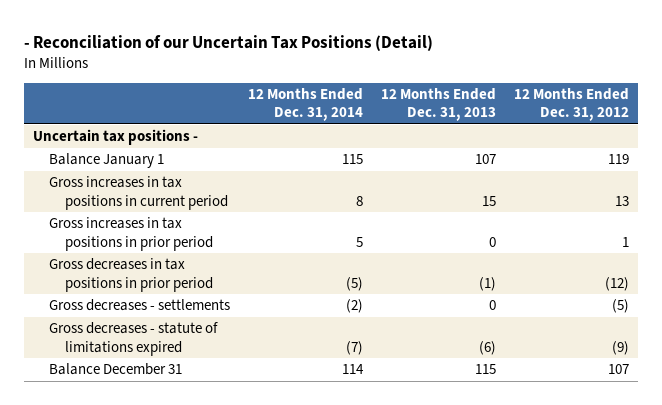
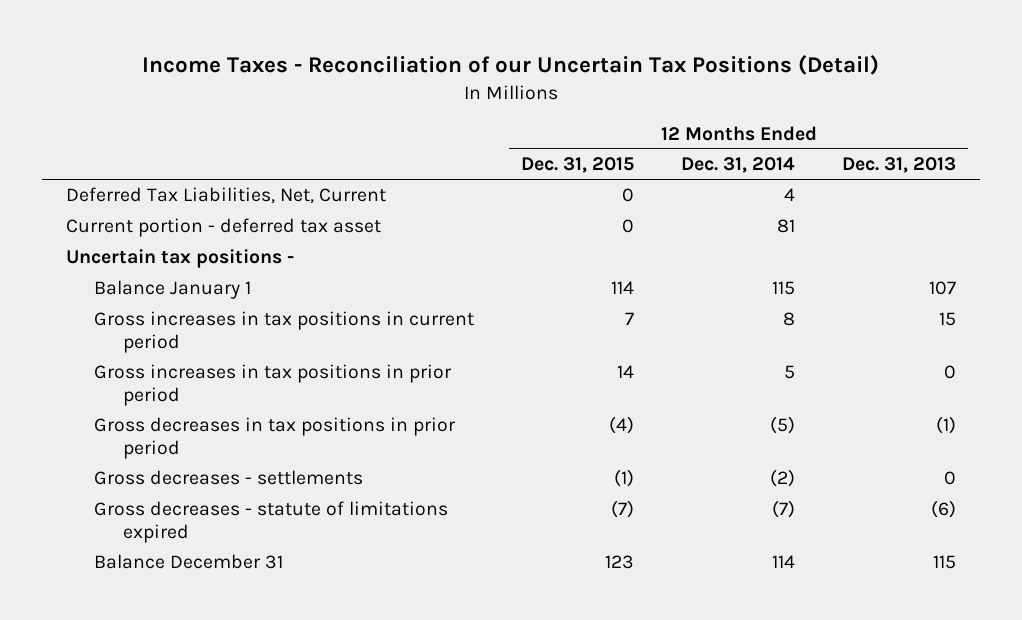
[24,34,434,51] - Reconciliation of our Uncertain Tax Positions (Detail) -> [141,55,879,76] Income Taxes - Reconciliation of our Uncertain Tax Positions (Detail)
[513,87,629,122] 12 Months Ended Dec. 31, 2012 -> none
none -> [521,157,635,174] Dec. 31, 2015
none -> [65,187,386,205] Deferred Tax Liabilities, Net, Current
none -> [65,218,381,238] Current portion - deferred tax asset

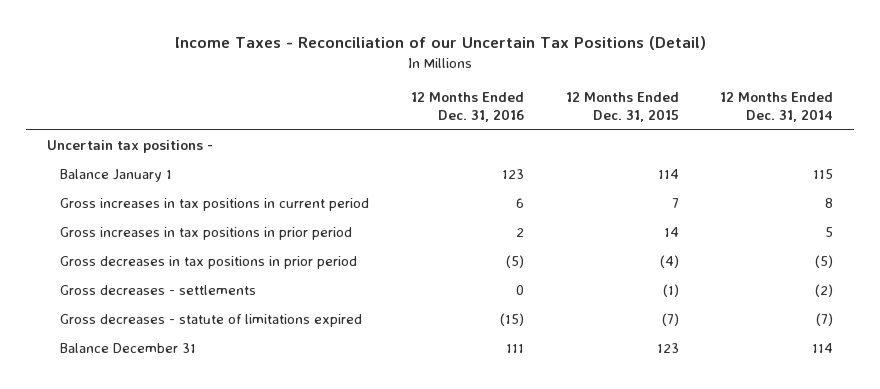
[842,157,957,174] Dec. 31, 2013 -> none
none -> [410,92,524,123] 12 Months Ended Dec. 31, 2016
[65,187,386,205] Deferred Tax Liabilities, Net, Current -> none
[65,218,381,238] Current portion - deferred tax asset -> none

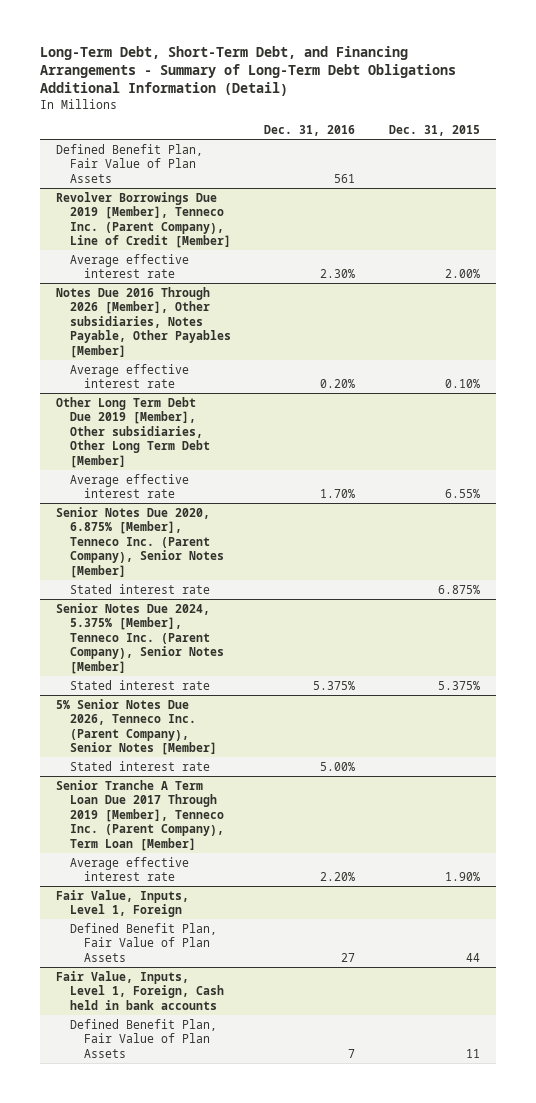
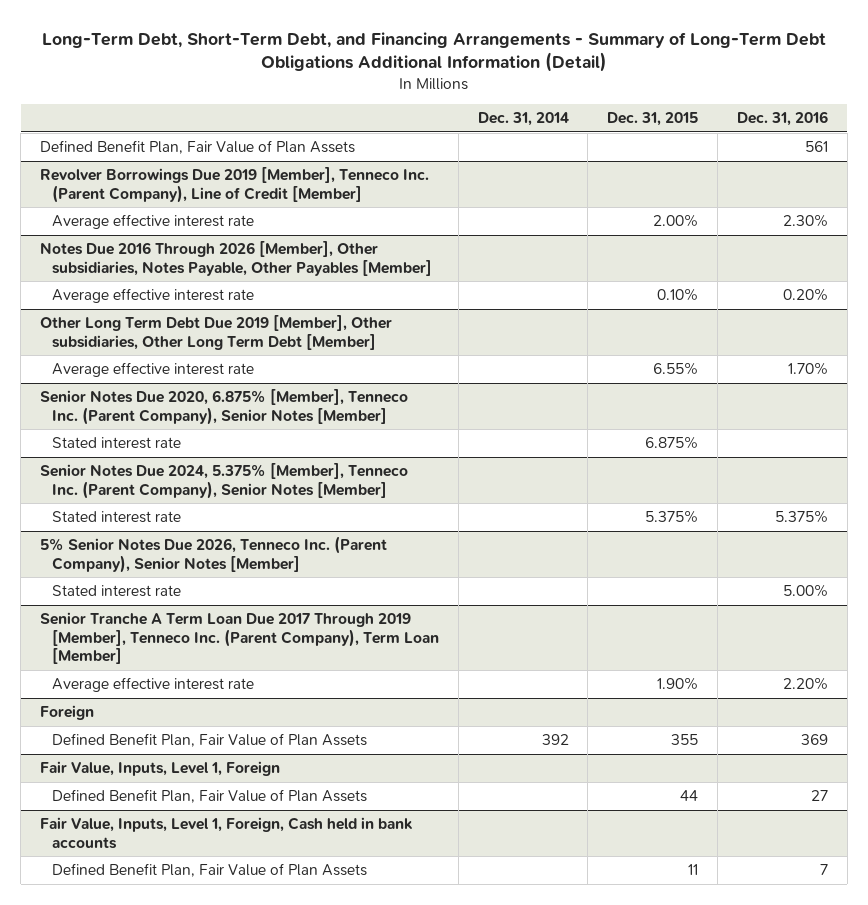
none -> [477,112,569,127] Dec. 31, 2014
none -> [40,705,95,721] Foreign
none -> [52,733,368,748] Defined Benefit Plan, Fair Value of Plan Assets

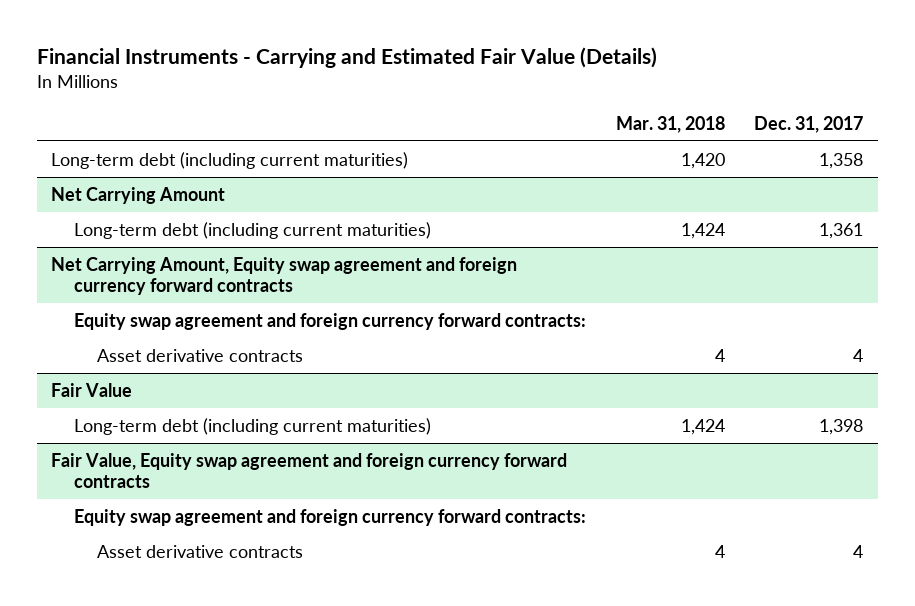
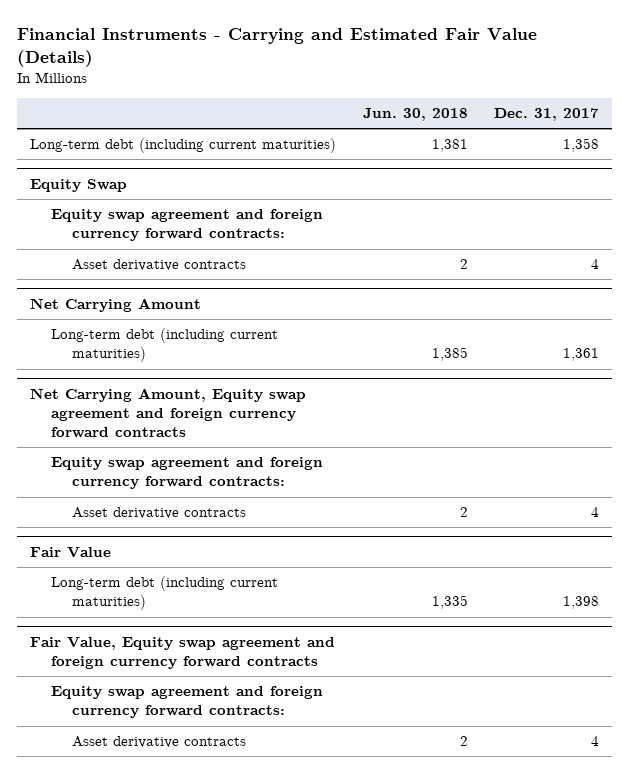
[615,115,725,133] Mar. 31, 2018 -> none
none -> [362,107,468,121] Jun. 30, 2018
none -> [30,178,128,192] Equity Swap
none -> [50,209,323,242] Equity swap agreement and foreign currency forward contracts:
none -> [71,259,246,272] Asset derivative contracts

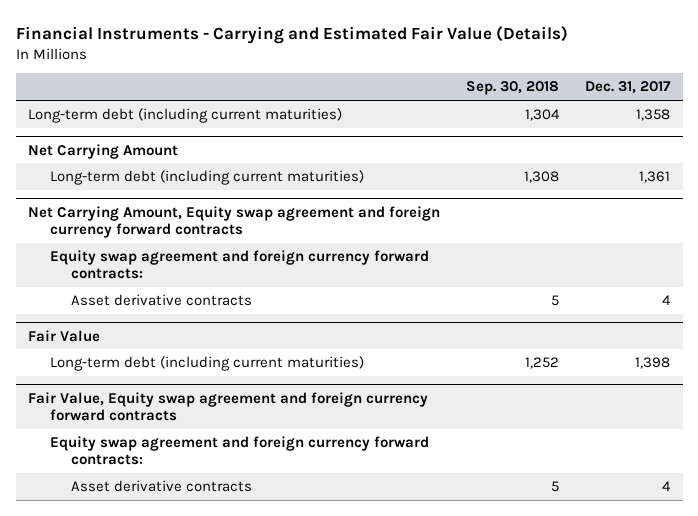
[362,107,468,121] Jun. 30, 2018 -> none
none -> [466,81,560,96] Sep. 30, 2018
[30,178,128,192] Equity Swap -> none
[50,209,323,242] Equity swap agreement and foreign currency forward contracts: -> none
[71,259,246,272] Asset derivative contracts -> none

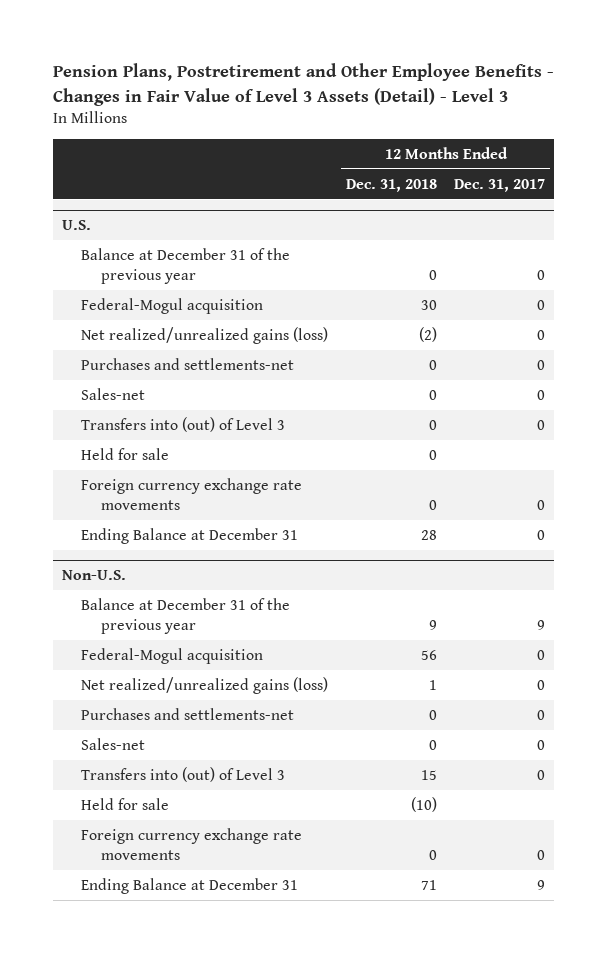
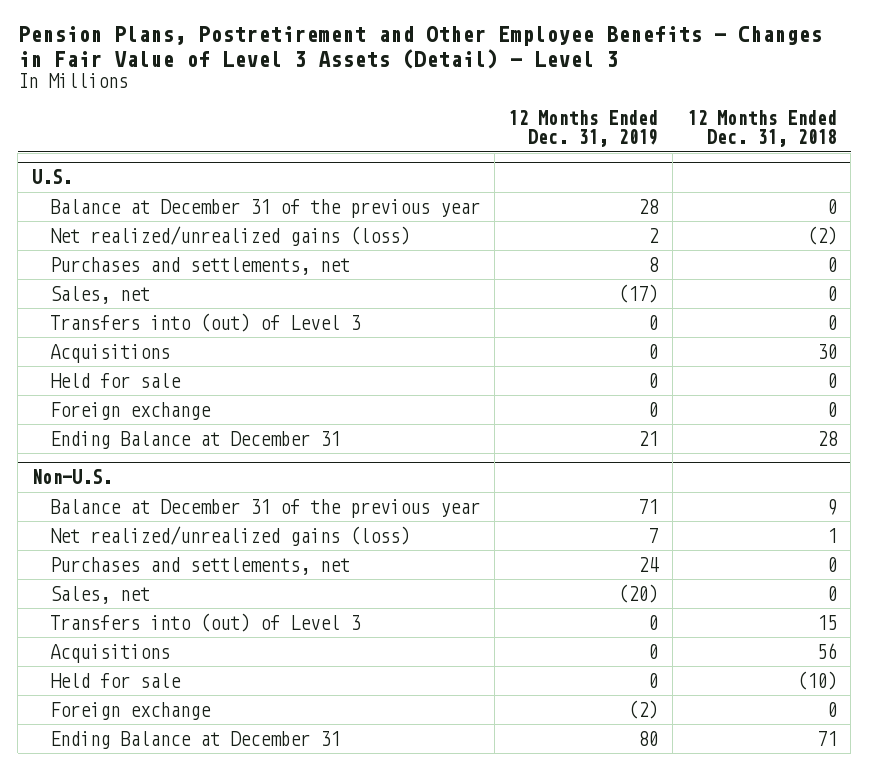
[454,178,546,192] Dec. 31, 2017 -> none
none -> [508,110,659,148] 12 Months Ended Dec. 31, 2019
[81,297,264,314] Federal-Mogul acquisition -> none
[81,357,295,370] Purchases and settlements-net -> [50,256,351,275] Purchases and settlements, net
[81,387,146,400] Sales-net -> [50,285,151,304] Sales, net
none -> [50,343,171,363] Acquisitions
[81,477,303,510] Foreign currency exchange rate movements -> [50,401,212,420] Foreign exchange
[81,647,264,664] Federal-Mogul acquisition -> none
[81,707,295,720] Purchases and settlements-net -> [50,556,351,575] Purchases and settlements, net
[81,737,146,750] Sales-net -> [50,585,151,604] Sales, net
none -> [50,643,171,663] Acquisitions
[81,827,303,860] Foreign currency exchange rate movements -> [50,701,212,720] Foreign exchange

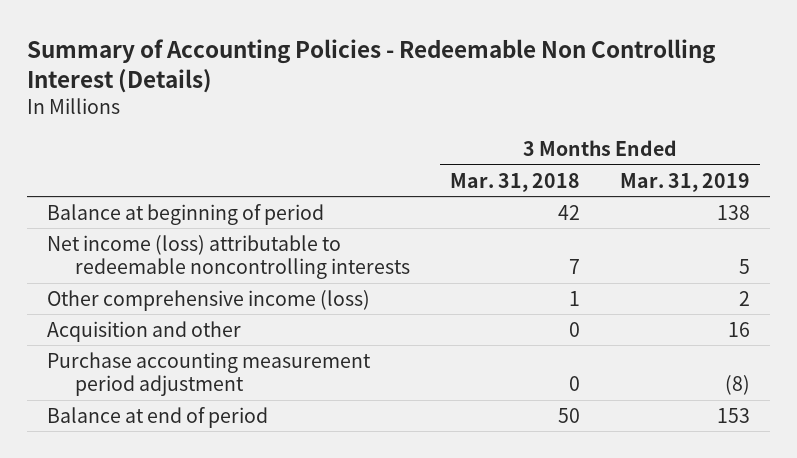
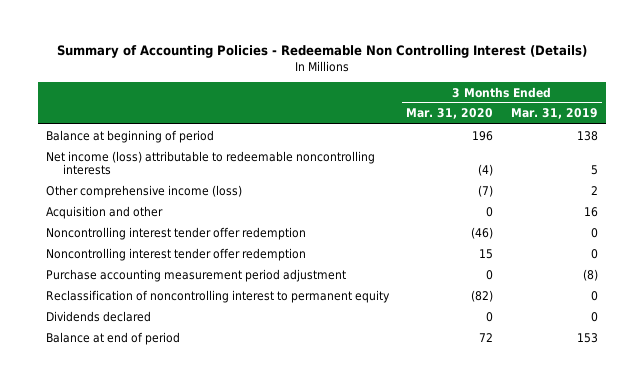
[450,172,581,192] Mar. 31, 2018 -> none
none -> [406,108,494,120] Mar. 31, 2020
none -> [46,226,307,240] Noncontrolling interest tender offer redemption
none -> [46,247,307,261] Noncontrolling interest tender offer redemption
none -> [46,289,391,303] Reclassification of noncontrolling interest to permanent equity
none -> [46,310,152,322] Dividends declared

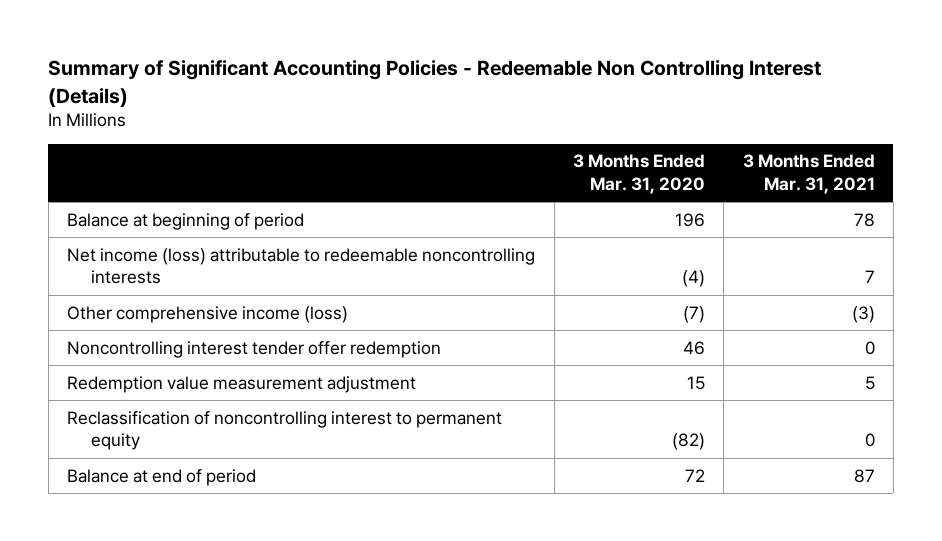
[56,45,587,59] Summary of Accounting Policies - Redeemable Non Controlling Interest (Details) -> [48,60,822,107] Summary of Significant Accounting Policies - Redeemable Non Controlling Interest (Details)
[510,108,598,120] Mar. 31, 2019 -> none
none -> [742,154,875,194] 3 Months Ended Mar. 31, 2021
[46,205,164,219] Acquisition and other -> none
[46,268,347,282] Purchase accounting measurement period adjustment -> none
[471,226,494,239] (46) -> [682,340,705,355] 46
[46,247,307,261] Noncontrolling interest tender offer redemption -> [67,375,417,393] Redemption value measurement adjustment
[46,310,152,322] Dividends declared -> none

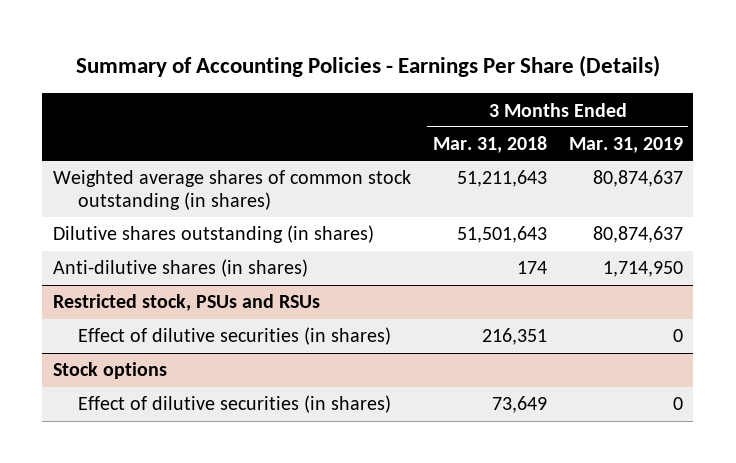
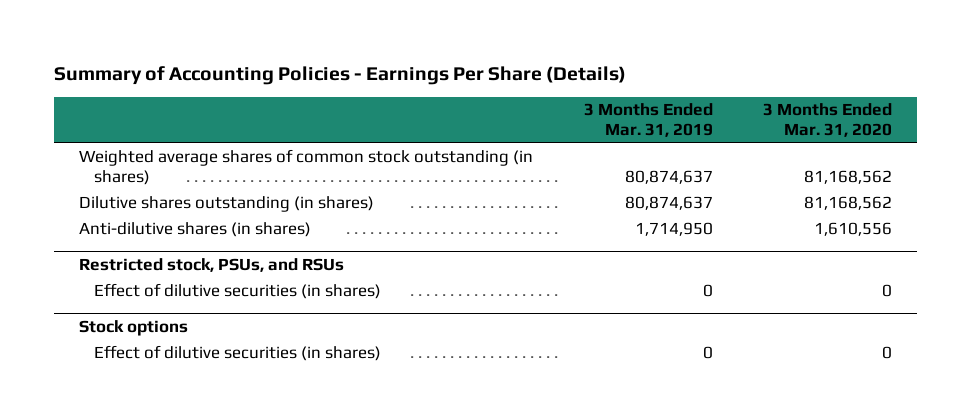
[432,136,547,154] Mar. 31, 2018 -> none
none -> [763,103,893,138] 3 Months Ended Mar. 31, 2020
[53,294,321,312] Restricted stock, PSUs and RSUs -> [78,258,344,273] Restricted stock, PSUs, and RSUs

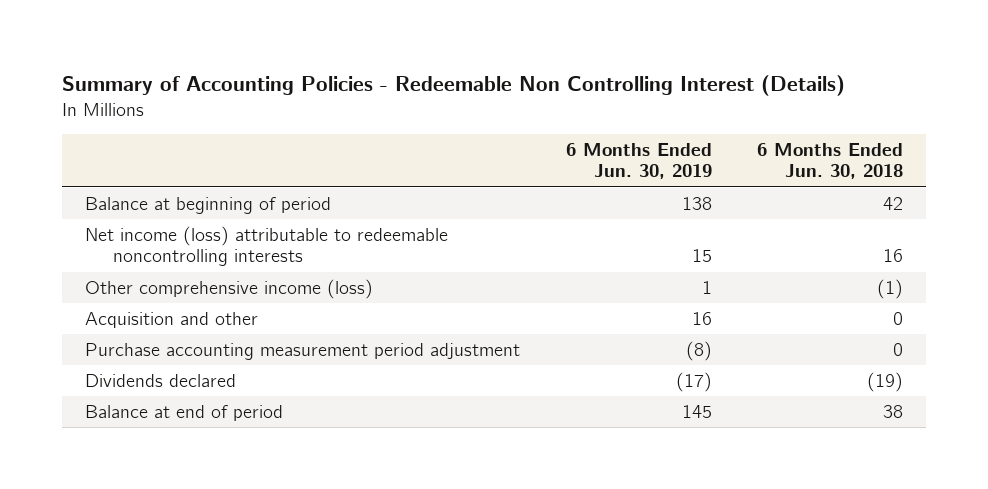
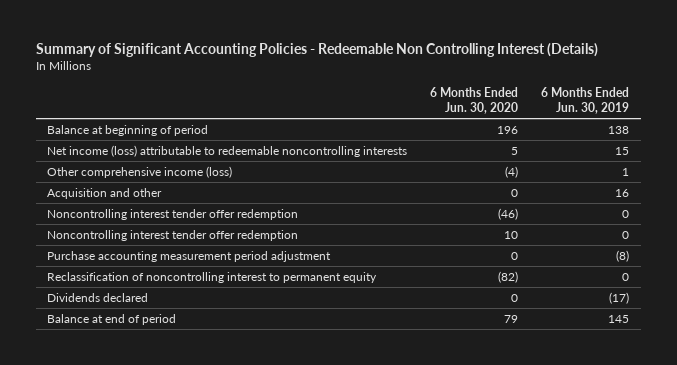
[62,74,846,96] Summary of Accounting Policies - Redeemable Non Controlling Interest (Details) -> [35,43,598,58] Summary of Significant Accounting Policies - Redeemable Non Controlling Interest (Details)
[757,142,904,180] 6 Months Ended Jun. 30, 2018 -> none
none -> [430,87,519,114] 6 Months Ended Jun. 30, 2020
none -> [47,208,299,220] Noncontrolling interest tender offer redemption
none -> [47,229,299,241] Noncontrolling interest tender offer redemption
none -> [47,271,378,283] Reclassification of noncontrolling interest to permanent equity

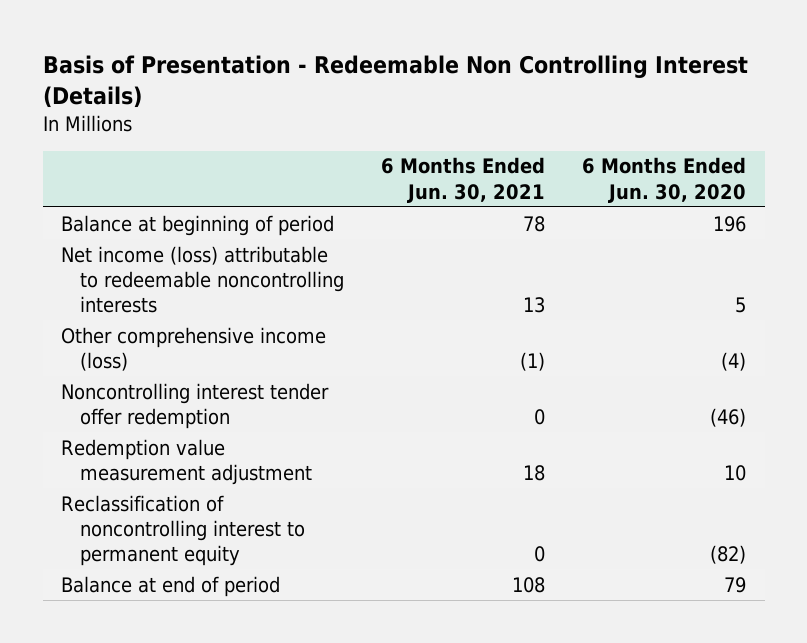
[35,43,598,58] Summary of Significant Accounting Policies - Redeemable Non Controlling Interest (Details) -> [42,55,748,109] Basis of Presentation - Redeemable Non Controlling Interest (Details)
[541,87,630,114] 6 Months Ended Jun. 30, 2019 -> none
none -> [380,157,545,203] 6 Months Ended Jun. 30, 2021
[47,187,163,199] Acquisition and other -> none
[47,250,332,262] Purchase accounting measurement period adjustment -> none
[47,229,299,241] Noncontrolling interest tender offer redemption -> [61,438,312,485] Redemption value measurement adjustment
[47,292,149,302] Dividends declared -> none

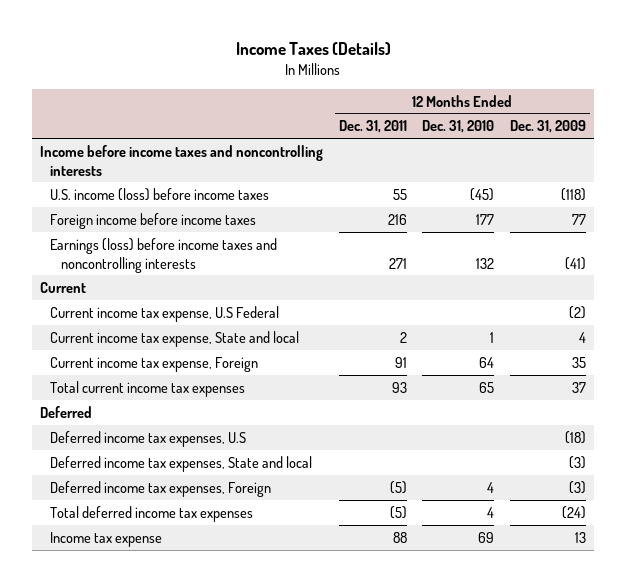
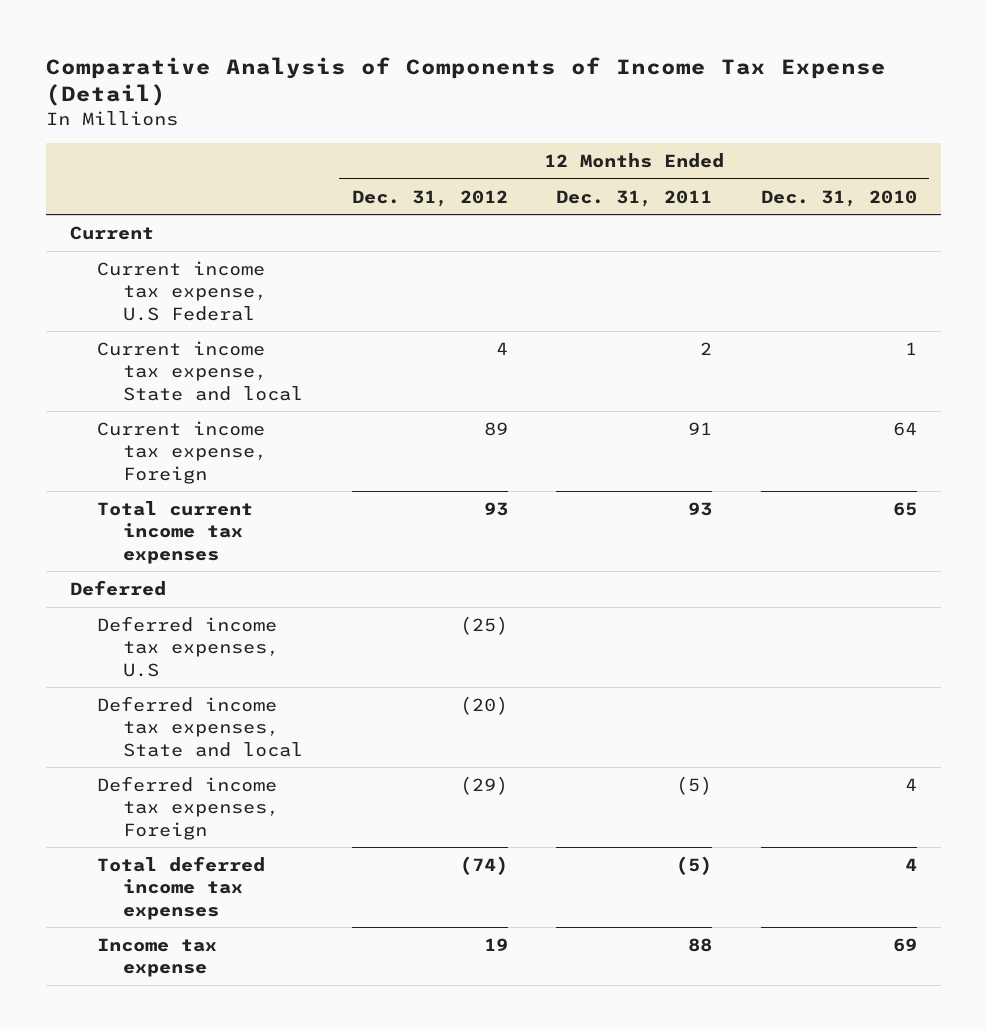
[236,41,392,55] Income Taxes (Details) -> [46,56,887,107] Comparative Analysis of Components of Income Tax Expense (Detail)
[509,120,586,134] Dec. 31, 2009 -> none
none -> [351,189,508,207] Dec. 31, 2012
[40,144,324,176] Income before income taxes and noncontrolling interests -> none
[50,187,270,201] U.S. income (loss) before income taxes -> none
[50,212,257,229] Foreign income before income taxes -> none
[50,237,278,273] Earnings (loss) before income taxes and noncontrolling interests -> none

